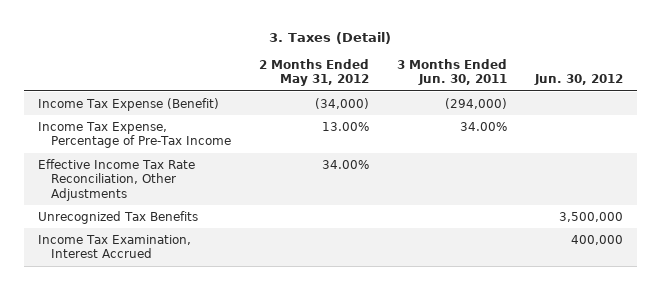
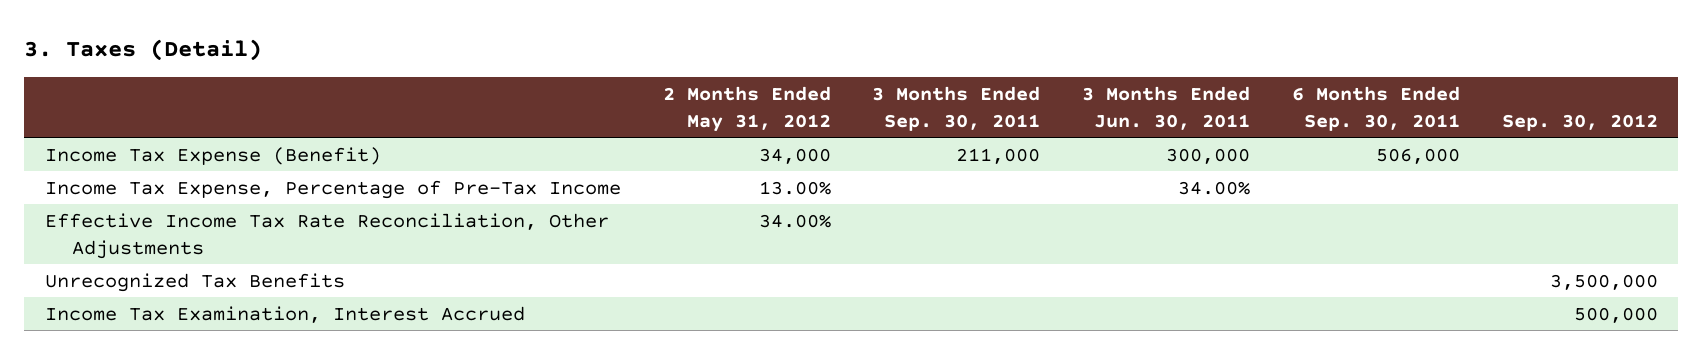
[534,74,624,86] Jun. 30, 2012 -> none
none -> [872,85,1041,131] 3 Months Ended Sep. 30, 2011
none -> [1291,85,1460,131] 6 Months Ended Sep. 30, 2011
none -> [1501,113,1658,131] Sep. 30, 2012
[315,97,370,109] (34,000) -> [758,147,831,164] 34,000
[445,97,508,109] (294,000) -> [1166,147,1251,164] 300,000

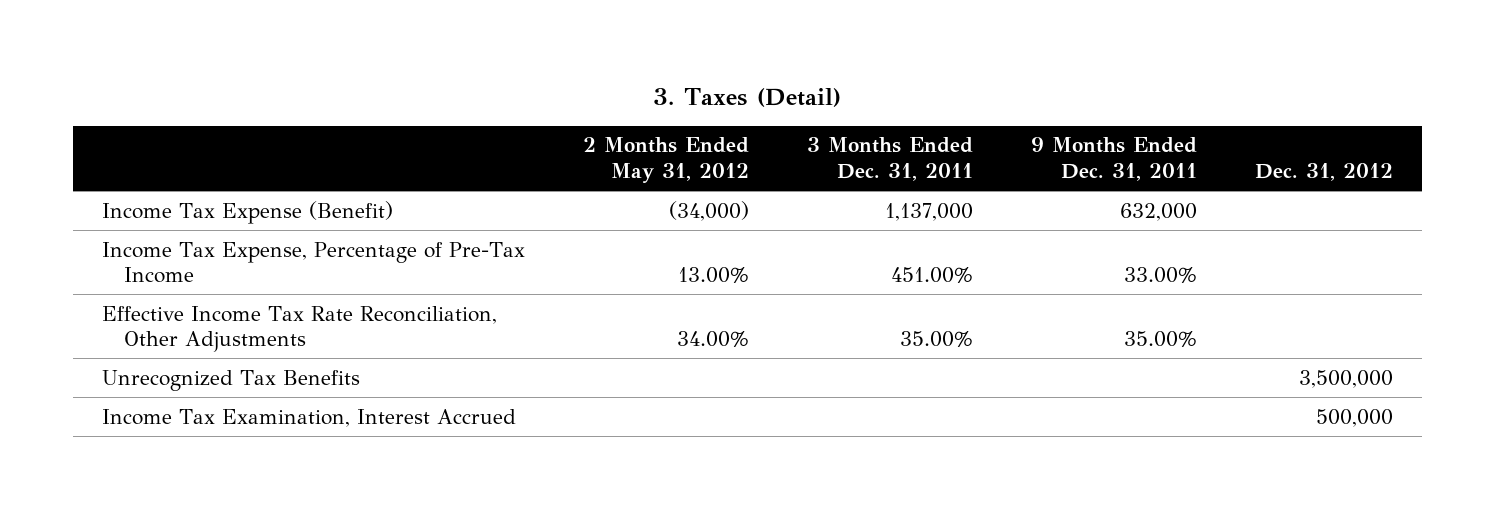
[872,85,1041,131] 3 Months Ended Sep. 30, 2011 -> none
[1082,85,1251,130] 3 Months Ended Jun. 30, 2011 -> none
[1291,85,1460,131] 6 Months Ended Sep. 30, 2011 -> none
[1501,113,1658,131] Sep. 30, 2012 -> none
none -> [806,137,973,181] 3 Months Ended Dec. 31, 2011
none -> [1030,137,1197,181] 9 Months Ended Dec. 31, 2011
none -> [1254,162,1393,181] Dec. 31, 2012
[758,147,831,164] 34,000 -> [668,200,749,221] (34,000)

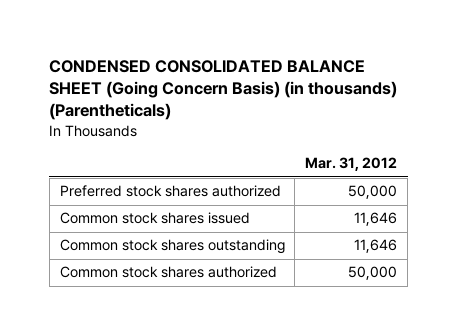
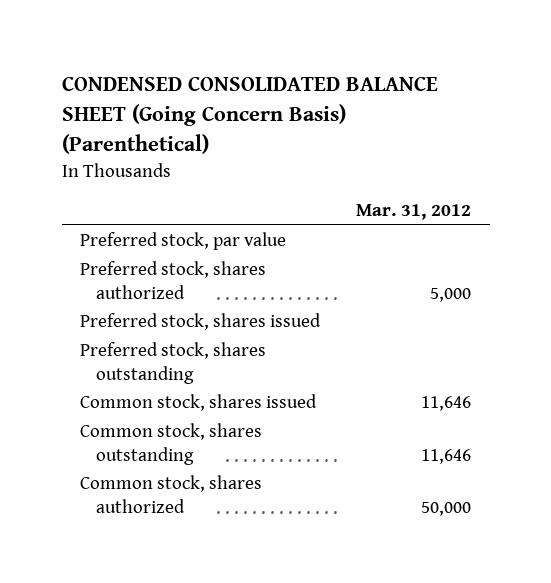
[49,59,398,121] CONDENSED CONSOLIDATED BALANCE SHEET (Going Concern Basis) (in thousands) (Parentheticals) -> [61,76,438,154] CONDENSED CONSOLIDATED BALANCE SHEET (Going Concern Basis) (Parenthetical)
none -> [79,232,286,251] Preferred stock, par value
[59,185,281,198] Preferred stock shares authorized -> [79,261,266,299] Preferred stock, shares authorized
[348,185,398,200] 50,000 -> [430,287,472,302] 5,000
none -> [79,313,321,331] Preferred stock, shares issued
none -> [79,342,266,384] Preferred stock, shares outstanding
[59,212,250,225] Common stock shares issued -> [79,394,317,412] Common stock, shares issued
[59,239,285,255] Common stock shares outstanding -> [79,423,262,465] Common stock, shares outstanding
[59,266,277,279] Common stock shares authorized -> [79,475,262,513] Common stock, shares authorized

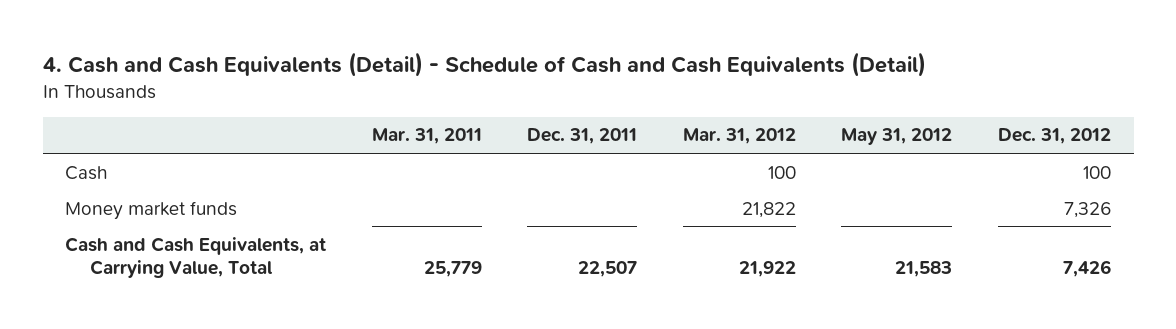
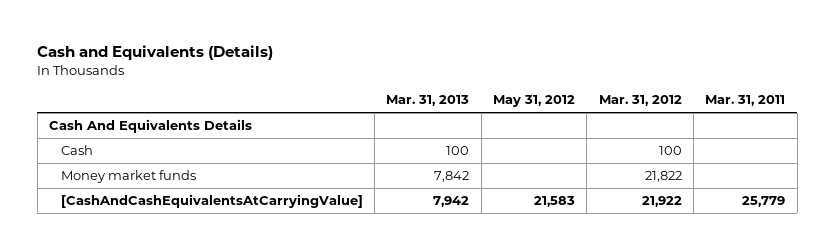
[42,52,926,78] 4. Cash and Cash Equivalents (Detail) - Schedule of Cash and Cash Equivalents (Detail) -> [37,45,274,61] Cash and Equivalents (Details)
[527,128,638,145] Dec. 31, 2011 -> none
[997,128,1111,145] Dec. 31, 2012 -> none
none -> [386,95,470,107] Mar. 31, 2013
none -> [49,118,253,133] Cash And Equivalents Details
[65,236,327,278] Cash and Cash Equivalents, at Carrying Value, Total -> [60,193,363,208] [CashAndCashEquivalentsAtCarryingValue]

